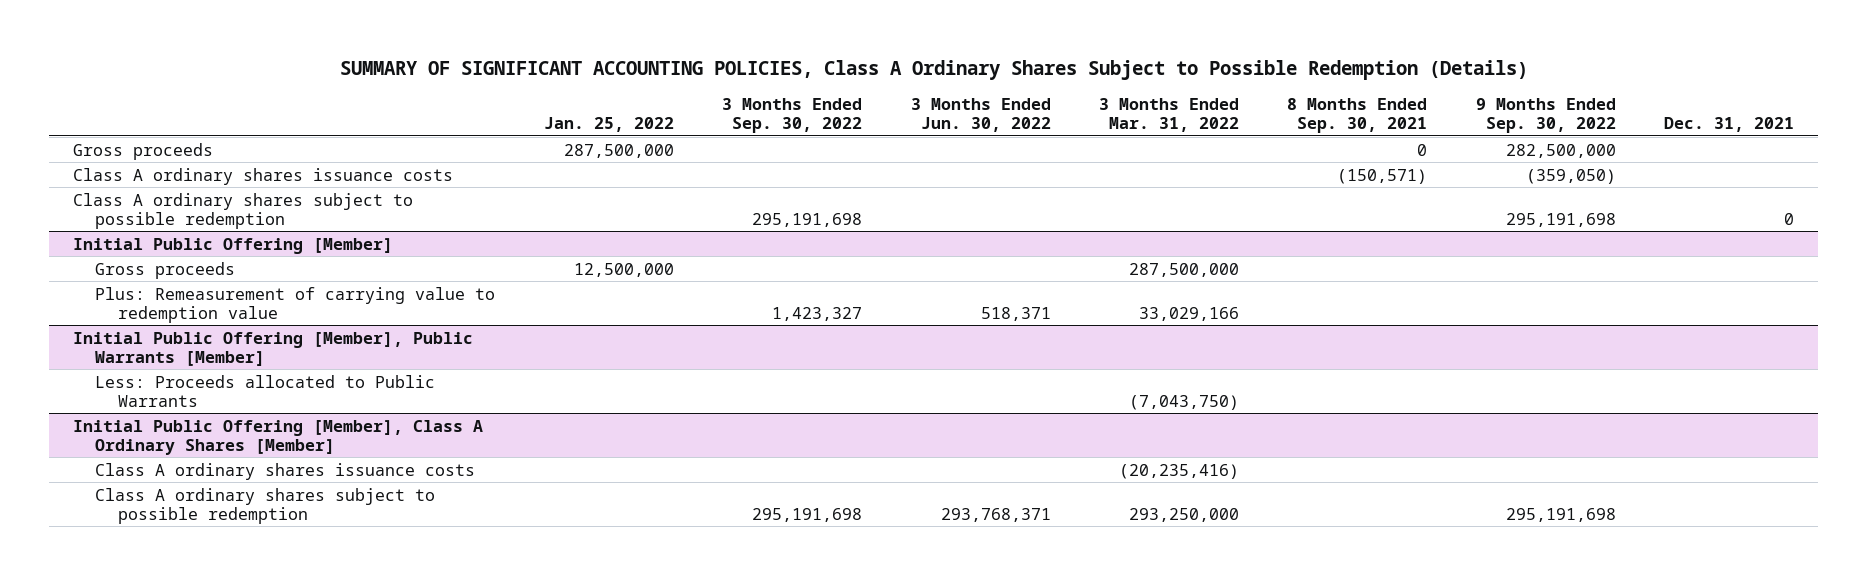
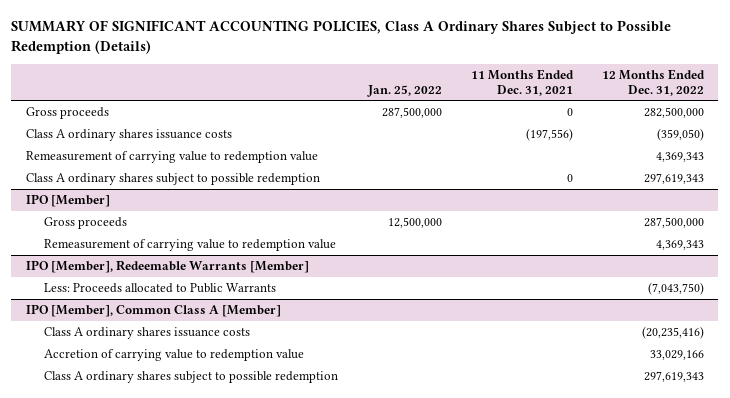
[722,97,863,134] 3 Months Ended Sep. 30, 2022 -> none
[910,97,1051,133] 3 Months Ended Jun. 30, 2022 -> none
[1098,97,1239,133] 3 Months Ended Mar. 31, 2022 -> none
[1287,97,1428,134] 8 Months Ended Sep. 30, 2021 -> none
[1475,97,1616,134] 9 Months Ended Sep. 30, 2022 -> none
[1663,117,1794,133] Dec. 31, 2021 -> none
none -> [470,68,574,96] 11 Months Ended Dec. 31, 2021
none -> [601,68,705,96] 12 Months Ended Dec. 31, 2022
none -> [25,150,318,163] Remeasurement of carrying value to redemption value
[73,237,394,254] Initial Public Offering [Member] -> [25,193,110,207] IPO [Member]
[73,331,474,366] Initial Public Offering [Member], Public Warrants [Member] -> none
[95,374,436,407] Less: Proceeds allocated to Public Warrants -> none
[73,419,484,455] Initial Public Offering [Member], Class A Ordinary Shares [Member] -> none
[95,462,476,480] Class A ordinary shares issuance costs -> none
[95,487,436,524] Class A ordinary shares subject to possible redemption -> none
[95,286,496,323] Plus: Remeasurement of carrying value to redemption value -> [44,238,337,251] Remeasurement of carrying value to redemption value
none -> [25,259,309,273] IPO [Member], Redeemable Warrants [Member]
none -> [44,282,277,293] Less: Proceeds allocated to Public Warrants
none -> [25,303,281,317] IPO [Member], Common Class A [Member]
none -> [44,326,251,339] Class A ordinary shares issuance costs
none -> [44,348,305,361] Accretion of carrying value to redemption value
none -> [44,370,339,383] Class A ordinary shares subject to possible redemption

